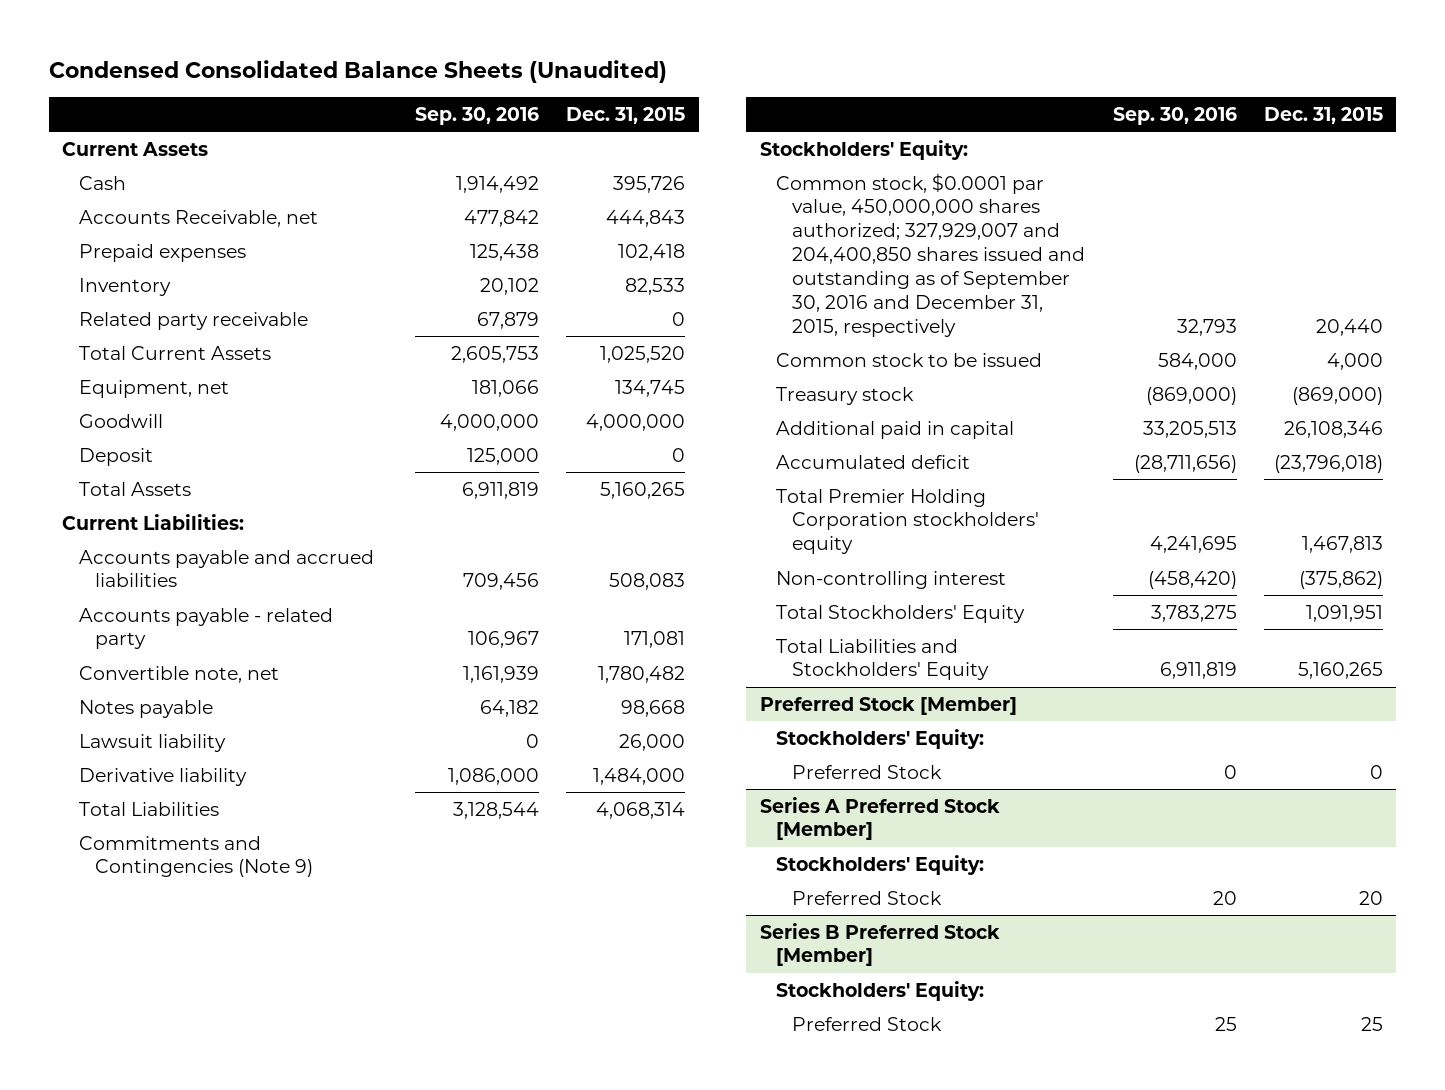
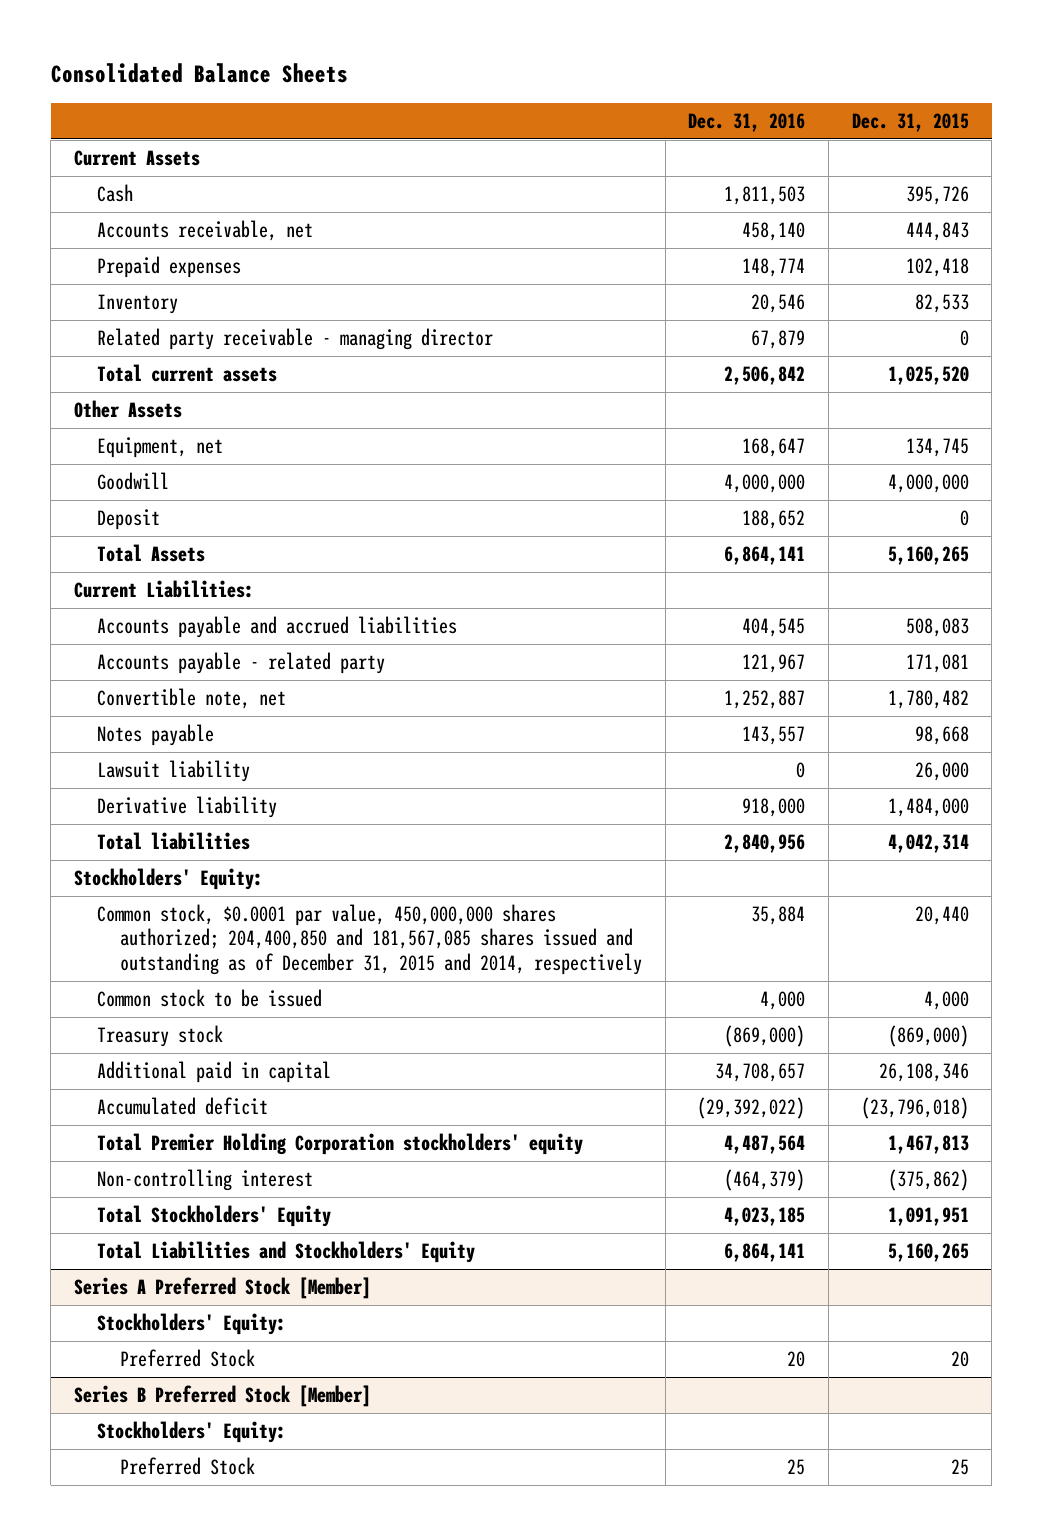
[48,60,667,84] Condensed Consolidated Balance Sheets (Unaudited) -> [50,63,348,84] Consolidated Balance Sheets
[415,106,540,125] Sep. 30, 2016 -> none
none -> [688,112,806,132] Dec. 31, 2016
[78,209,318,227] Accounts Receivable, net -> [97,220,314,242] Accounts receivable, net
[78,311,308,330] Related party receivable -> [97,328,494,351] Related party receivable - managing director
[78,345,271,360] Total Current Assets -> [97,364,278,383] Total current assets
none -> [74,400,183,419] Other Assets
[78,835,314,878] Commitments and Contingencies (Note 9) -> none
[78,801,219,816] Total Liabilities -> [97,832,251,851] Total liabilities
[596,801,686,819] 4,068,314 -> [887,834,969,854] 4,042,314
[776,172,1086,337] Common stock, $0.0001 par value, 450,000,000 shares authorized; 327,929,007 and 204,400,850 shares issued and outstanding as of September 30, 2016 and December 31, 2015, respectively -> [97,904,643,975] Common stock, $0.0001 par value, 450,000,000 shares authorized; 204,400,850 and 181,567,085 shares issued and outstanding as of December 31, 2015 and 2014, respectively
[759,696,1017,715] Preferred Stock [Member] -> none
[776,728,985,749] Stockholders' Equity: -> none
[792,764,943,779] Preferred Stock -> none

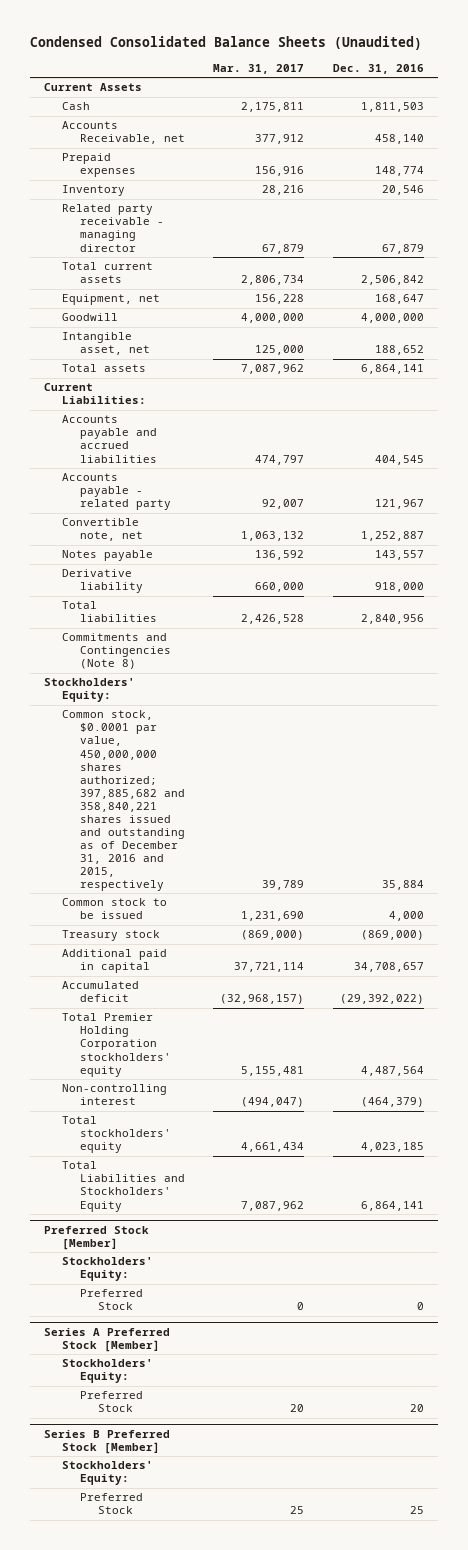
[50,63,348,84] Consolidated Balance Sheets -> [29,36,422,51] Condensed Consolidated Balance Sheets (Unaudited)
[851,112,969,132] Dec. 31, 2015 -> none
none -> [213,63,305,74] Mar. 31, 2017
[97,220,314,242] Accounts receivable, net -> [62,121,185,145] Accounts Receivable, net
[74,400,183,419] Other Assets -> none
[97,509,161,531] Deposit -> [62,332,150,356] Intangible asset, net
[97,544,206,563] Total Assets -> [62,364,147,373] Total assets
[97,760,251,783] Lawsuit liability -> none
none -> [62,633,171,670] Commitments and Contingencies (Note 8)
[97,904,643,975] Common stock, $0.0001 par value, 450,000,000 shares authorized; 204,400,850 and 181,567,085 shares issued and outstanding as of December 31, 2015 and 2014, respectively -> [62,710,185,892] Common stock, $0.0001 par value, 450,000,000 shares authorized; 397,885,682 and 358,840,221 shares issued and outstanding as of December 31, 2016 and 2015, respectively
[97,1205,332,1228] Total Stockholders' Equity -> [62,1116,171,1154] Total stockholders' equity
none -> [44,1225,150,1250] Preferred Stock [Member]
none -> [62,1257,154,1282] Stockholders' Equity:
none -> [79,1289,143,1311] Preferred Stock

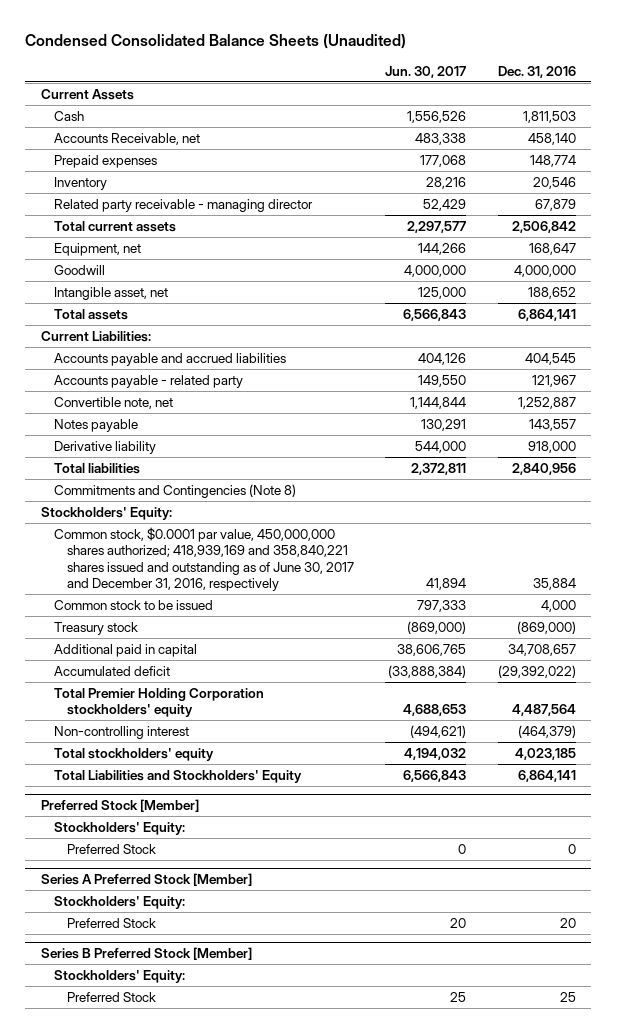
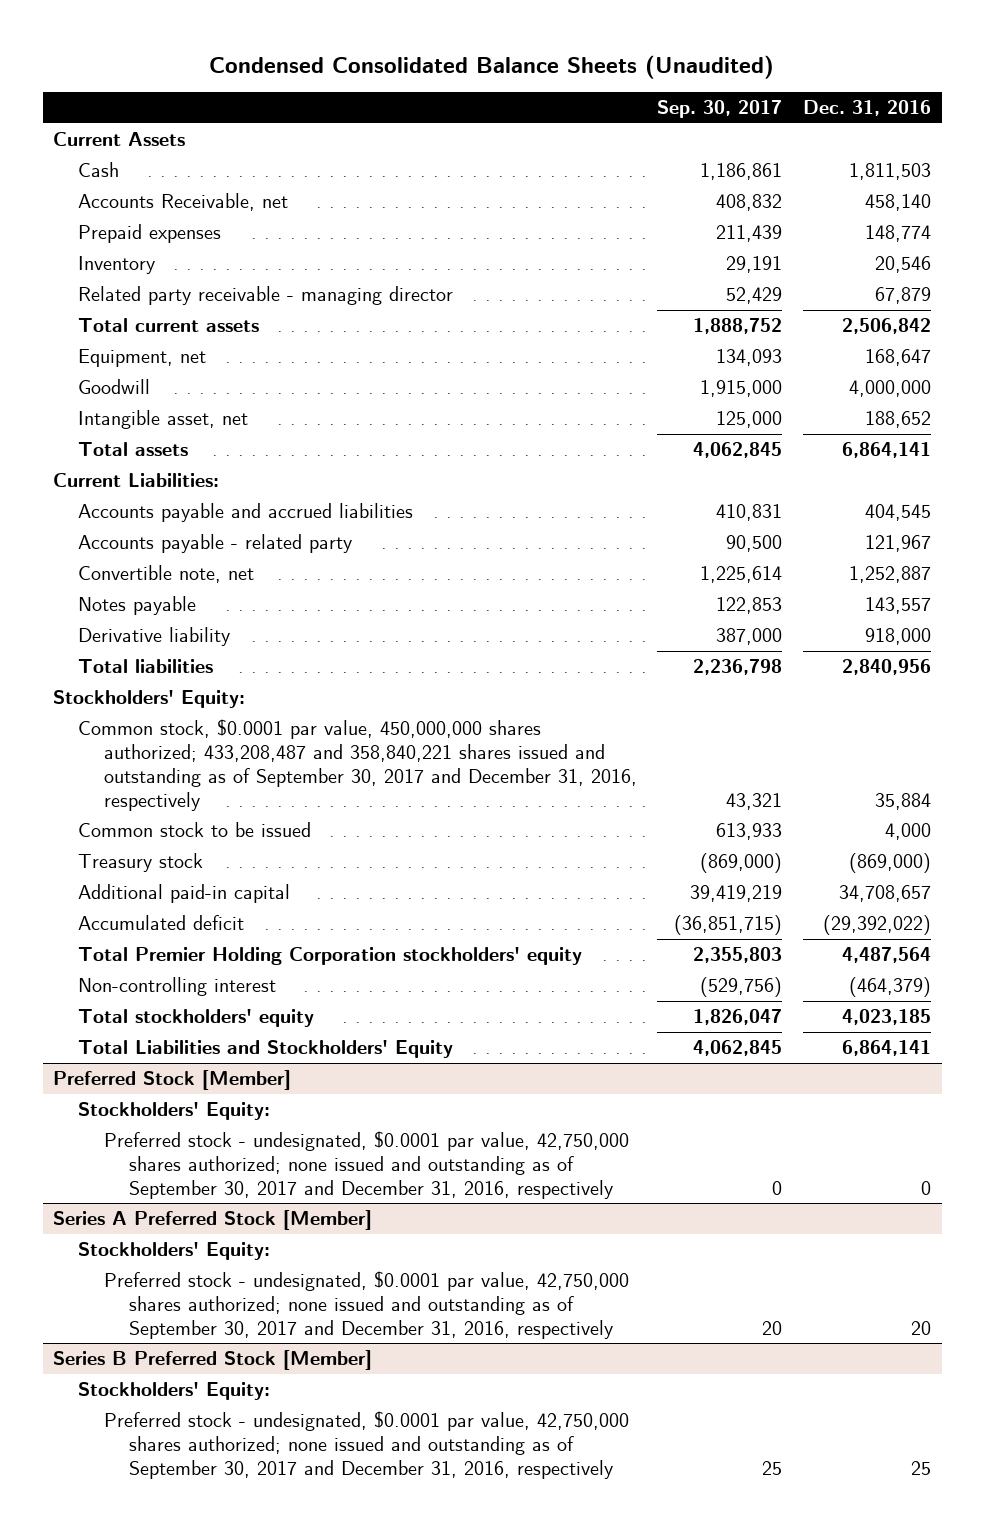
[385,65,467,78] Jun. 30, 2017 -> none
none -> [657,100,783,119] Sep. 30, 2017
[53,484,296,499] Commitments and Contingencies (Note 8) -> none
[53,527,354,591] Common stock, $0.0001 par value, 450,000,000 shares authorized; 418,939,169 and 358,840,221 shares issued and outstanding as of June 30, 2017 and December 31, 2016, respectively -> [78,719,637,811] Common stock, $0.0001 par value, 450,000,000 shares authorized; 433,208,487 and 358,840,221 shares issued and outstanding as of September 30, 2017 and December 31, 2016, respectively
[53,644,197,658] Additional paid in capital -> [78,884,291,904] Additional paid-in capital
[66,844,156,855] Preferred Stock -> [103,1131,629,1199] Preferred stock - undesignated, $0.0001 par value, 42,750,000 shares authorized; none issued and outstanding as of September 30, 2017 and December 31, 2016, respectively
[66,918,156,929] Preferred Stock -> [103,1271,629,1339] Preferred stock - undesignated, $0.0001 par value, 42,750,000 shares authorized; none issued and outstanding as of September 30, 2017 and December 31, 2016, respectively
[66,992,156,1003] Preferred Stock -> [103,1411,629,1479] Preferred stock - undesignated, $0.0001 par value, 42,750,000 shares authorized; none issued and outstanding as of September 30, 2017 and December 31, 2016, respectively

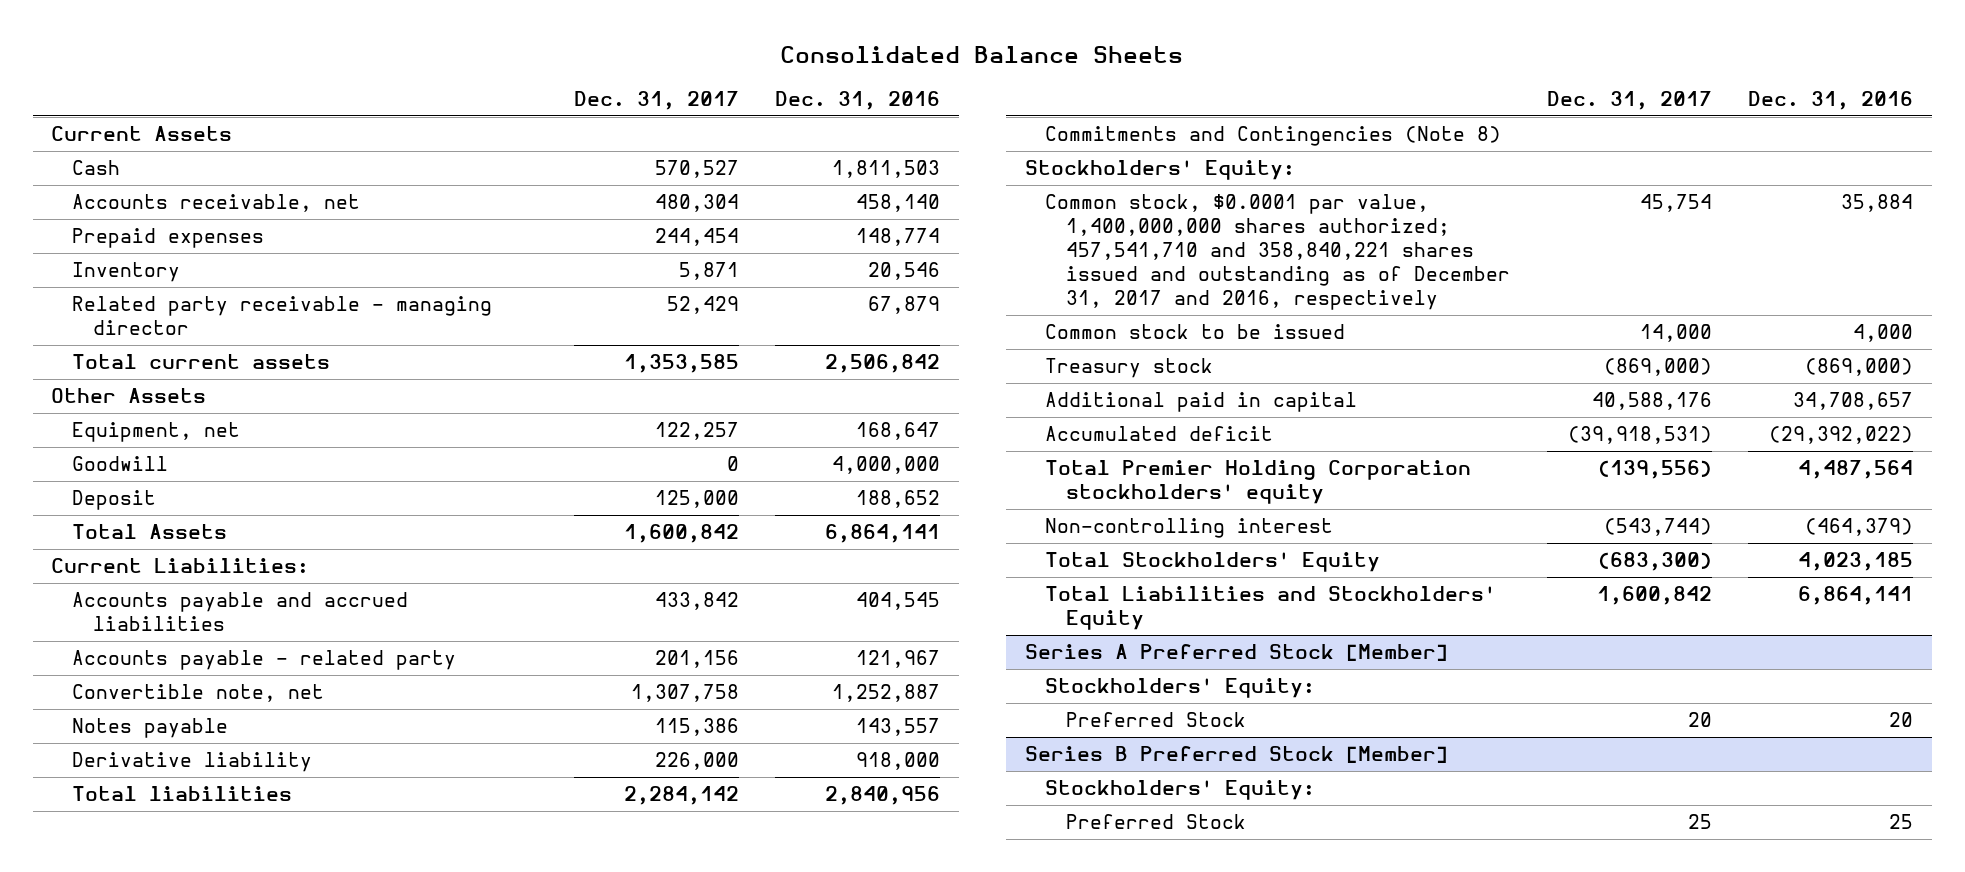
[209,54,775,79] Condensed Consolidated Balance Sheets (Unaudited) -> [780,45,1184,63] Consolidated Balance Sheets
[657,100,783,119] Sep. 30, 2017 -> none
none -> [573,91,739,111] Dec. 31, 2017
[78,193,289,212] Accounts Receivable, net -> [72,194,361,213] Accounts receivable, net
none -> [51,388,207,404] Other Assets
[78,410,249,430] Intangible asset, net -> [72,490,157,511] Deposit
[78,442,189,457] Total assets -> [72,524,228,540] Total Assets
none -> [1045,126,1502,147] Commitments and Contingencies (Note 8)
[78,719,637,811] Common stock, $0.0001 par value, 450,000,000 shares authorized; 433,208,487 and 358,840,221 shares issued and outstanding as of September 30, 2017 and December 31, 2016, respectively -> [1045,194,1511,310] Common stock, $0.0001 par value, 1,400,000,000 shares authorized; 457,541,710 and 358,840,221 shares issued and outstanding as of December 31, 2017 and 2016, respectively
[78,884,291,904] Additional paid-in capital -> [1045,392,1358,413] Additional paid in capital
[78,1009,315,1028] Total stockholders' equity -> [1045,552,1381,573] Total Stockholders' Equity
[53,1070,292,1091] Preferred Stock [Member] -> none
[78,1102,271,1121] Stockholders' Equity: -> none
[103,1131,629,1199] Preferred stock - undesignated, $0.0001 par value, 42,750,000 shares authorized; none issued and outstanding as of September 30, 2017 and December 31, 2016, respectively -> none
[103,1271,629,1339] Preferred stock - undesignated, $0.0001 par value, 42,750,000 shares authorized; none issued and outstanding as of September 30, 2017 and December 31, 2016, respectively -> [1066,712,1247,728] Preferred Stock
[103,1411,629,1479] Preferred stock - undesignated, $0.0001 par value, 42,750,000 shares authorized; none issued and outstanding as of September 30, 2017 and December 31, 2016, respectively -> [1066,814,1247,830] Preferred Stock

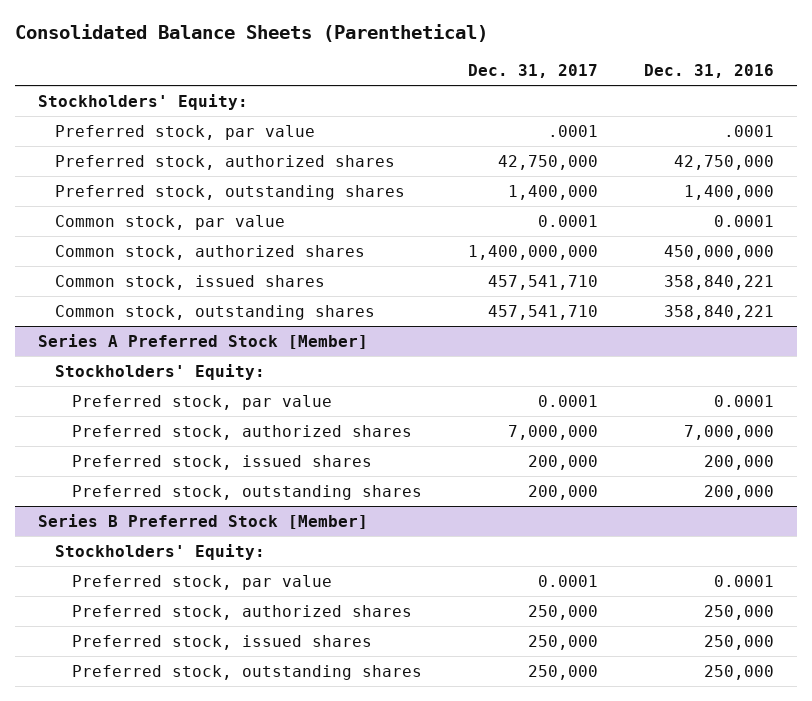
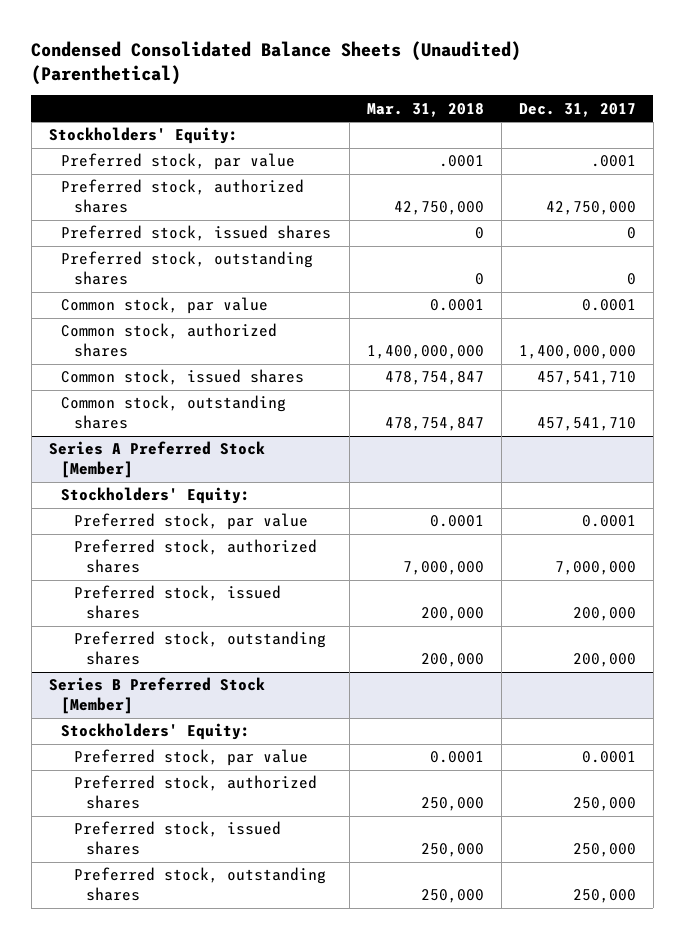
[14,24,488,43] Consolidated Balance Sheets (Parenthetical) -> [31,40,522,85] Condensed Consolidated Balance Sheets (Unaudited) (Parenthetical)
[644,64,775,79] Dec. 31, 2016 -> none
none -> [366,102,484,117] Mar. 31, 2018
none -> [61,225,332,242] Preferred stock, issued shares
[507,184,598,200] 1,400,000 -> [626,273,636,286] 0

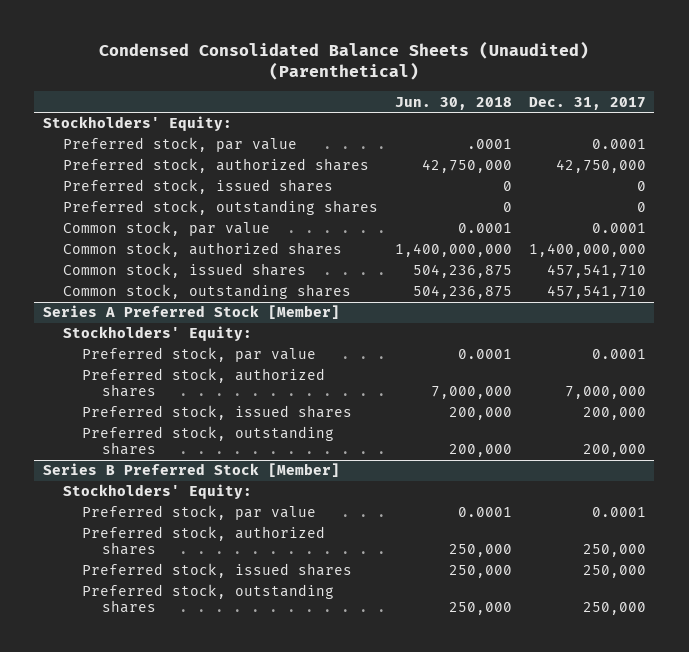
[366,102,484,117] Mar. 31, 2018 -> none
none -> [394,96,512,110] Jun. 30, 2018
[590,155,636,168] .0001 -> [591,139,646,150] 0.0001

